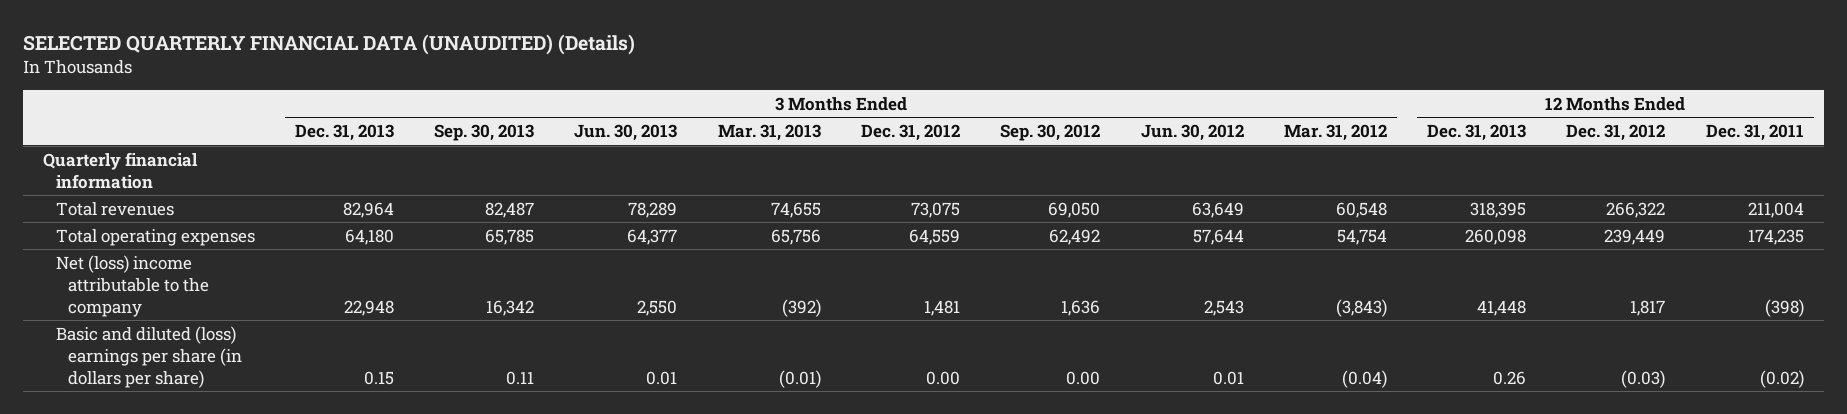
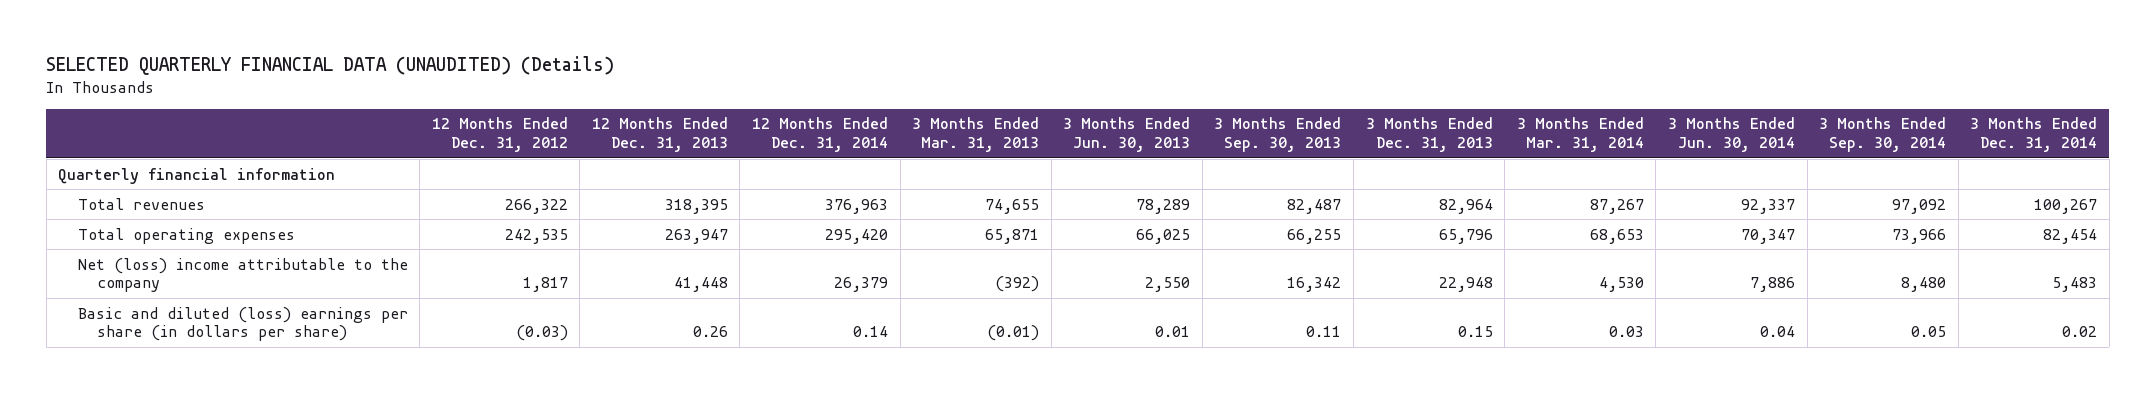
[861,123,961,141] Dec. 31, 2012 -> none
[1000,123,1101,141] Sep. 30, 2012 -> none
[1140,123,1244,141] Jun. 30, 2012 -> none
[1283,123,1387,141] Mar. 31, 2012 -> none
[1705,123,1804,141] Dec. 31, 2011 -> none
none -> [752,117,889,152] 12 Months Ended Dec. 31, 2014
none -> [1516,117,1644,152] 3 Months Ended Mar. 31, 2014
none -> [1667,117,1795,152] 3 Months Ended Jun. 30, 2014
none -> [1819,117,1947,152] 3 Months Ended Sep. 30, 2014
none -> [1970,117,2098,152] 3 Months Ended Dec. 31, 2014
[344,228,394,245] 64,180 -> [1438,228,1493,244] 65,796
[485,228,535,245] 65,785 -> [1287,228,1342,244] 66,255
[627,228,678,245] 64,377 -> [1136,228,1191,244] 66,025
[770,228,821,245] 65,756 -> [985,228,1040,244] 65,871
[1465,228,1527,245] 260,098 -> [664,228,728,244] 263,947
[1604,228,1666,245] 239,449 -> [504,228,568,244] 242,535

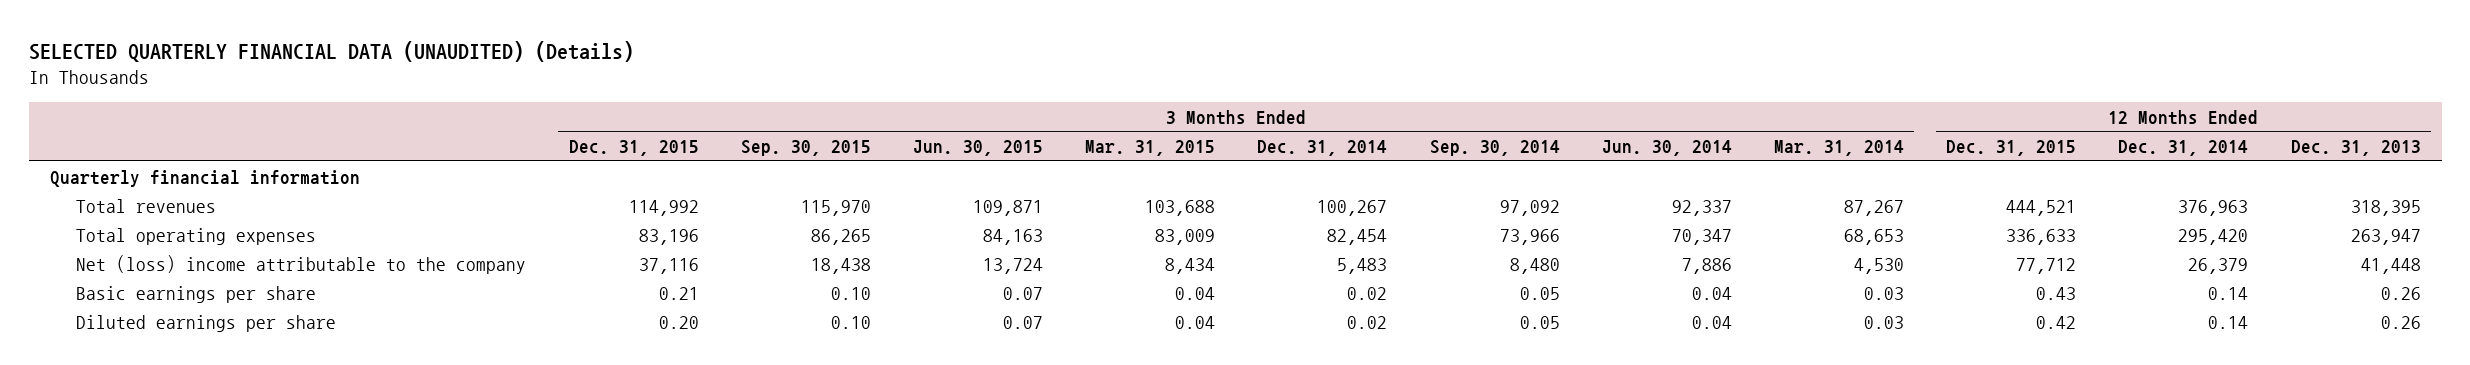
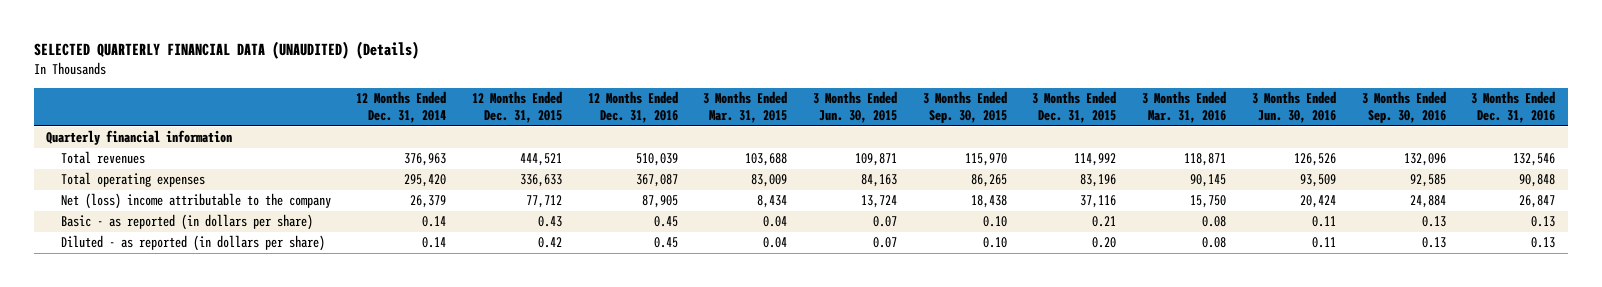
[1257,140,1388,157] Dec. 31, 2014 -> none
[1429,140,1560,157] Sep. 30, 2014 -> none
[1601,140,1732,157] Jun. 30, 2014 -> none
[1773,140,1904,157] Mar. 31, 2014 -> none
[2290,140,2421,157] Dec. 31, 2013 -> none
none -> [587,91,678,124] 12 Months Ended Dec. 31, 2016
none -> [1142,91,1227,124] 3 Months Ended Mar. 31, 2016
none -> [1251,91,1336,124] 3 Months Ended Jun. 30, 2016
none -> [1361,91,1446,124] 3 Months Ended Sep. 30, 2016
none -> [1471,91,1556,124] 3 Months Ended Dec. 31, 2016
[76,285,317,303] Basic earnings per share -> [60,214,313,231] Basic - as reported (in dollars per share)
[76,314,337,332] Diluted earnings per share -> [60,235,325,252] Diluted - as reported (in dollars per share)

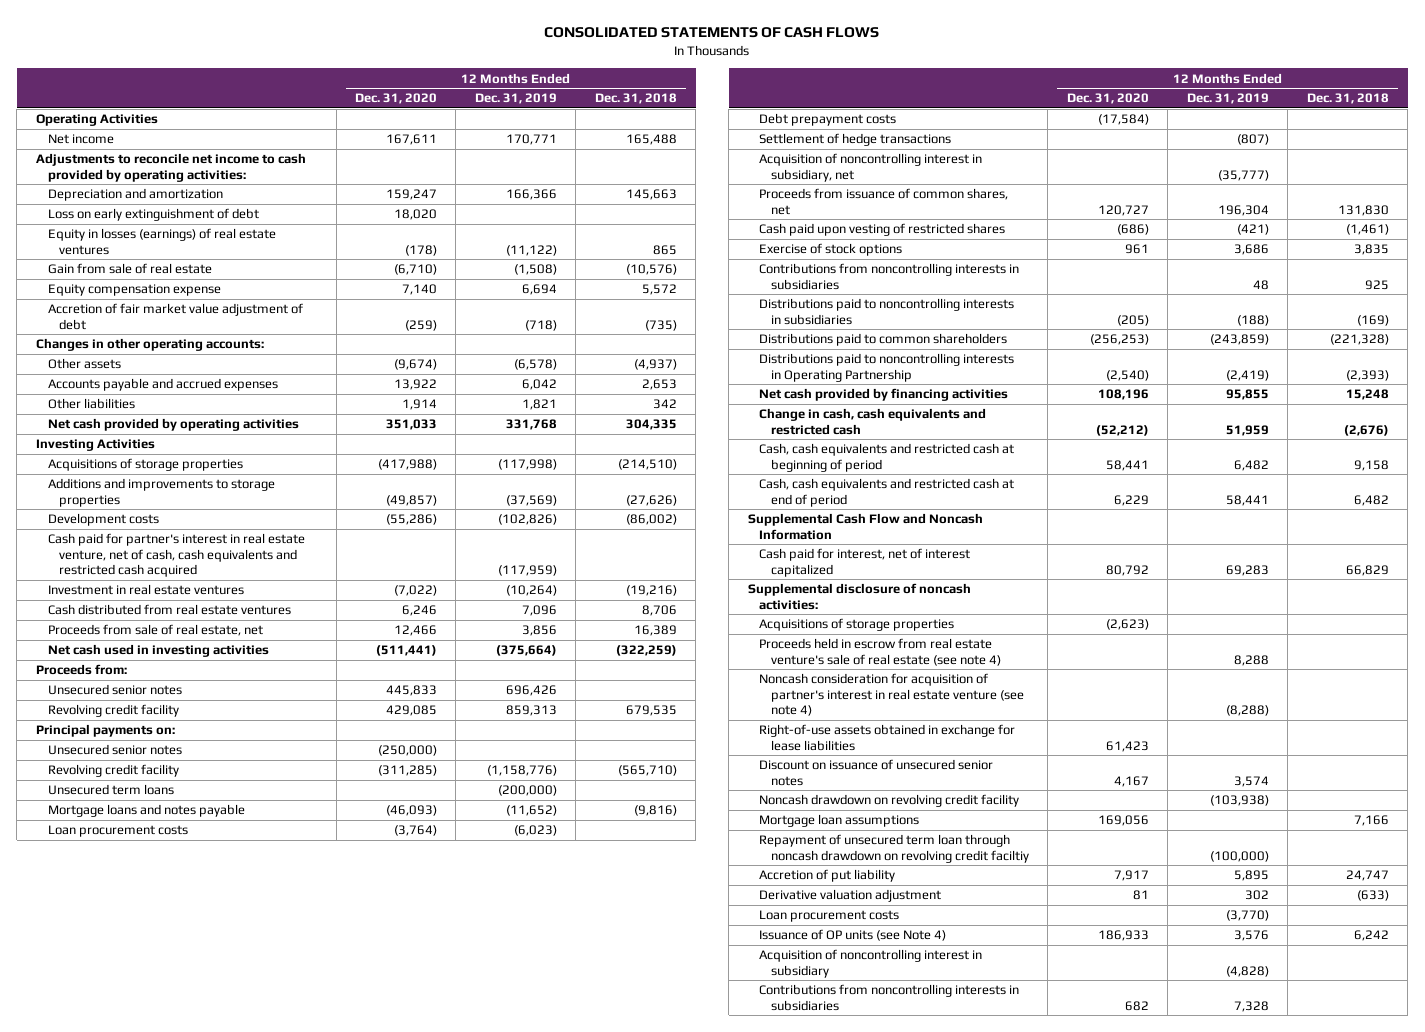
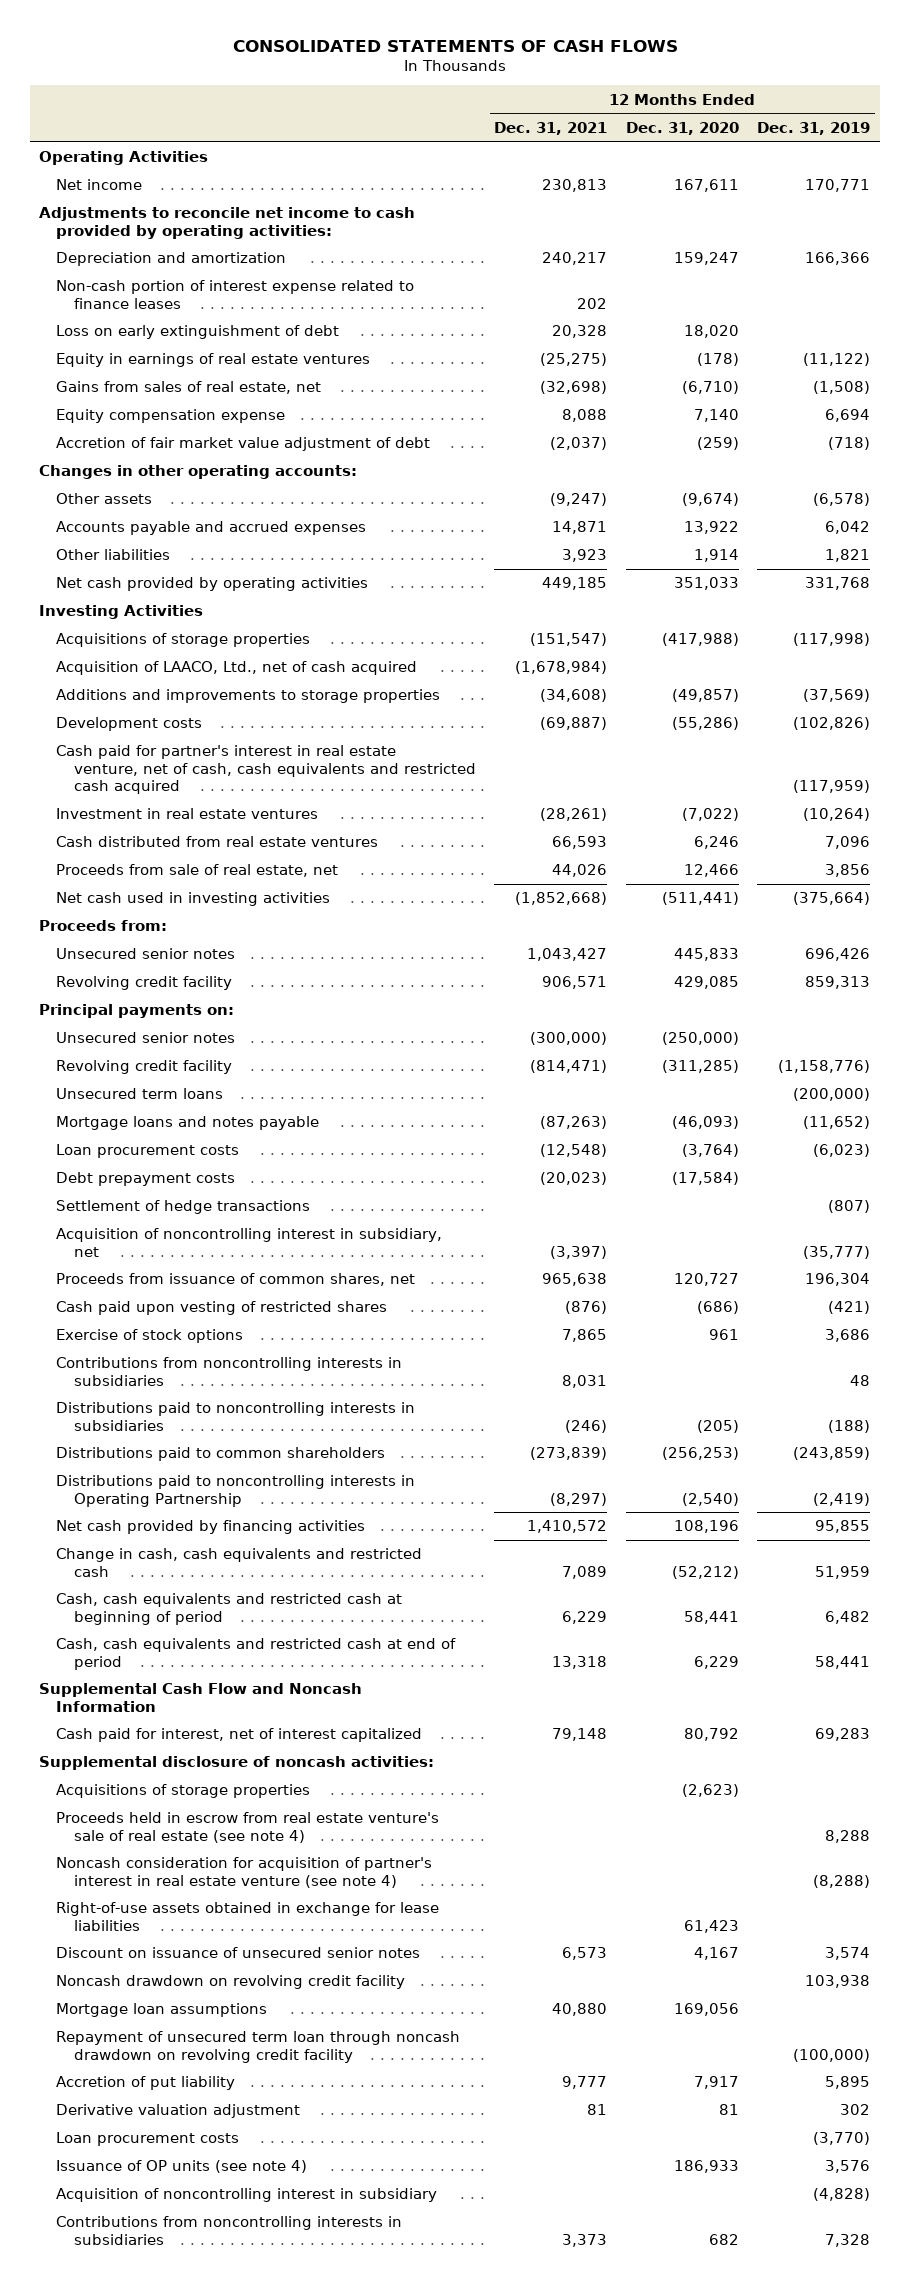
[594,93,677,105] Dec. 31, 2018 -> none
none -> [494,121,608,135] Dec. 31, 2021
none -> [56,280,415,309] Non-cash portion of interest expense related to finance leases
[47,228,276,255] Equity in losses (earnings) of real estate ventures -> [56,353,371,368] Equity in earnings of real estate ventures
[47,263,212,275] Gain from sale of real estate -> [56,381,322,395] Gains from sales of real estate, net
none -> [56,661,418,676] Acquisition of LAACO, Ltd., net of cash acquired
[1209,795,1269,807] (103,938) -> [805,1975,871,1989] 103,938
[759,834,1029,863] Repayment of unsecured term loan through noncash drawdown on revolving credit faciltiy -> [56,2031,461,2063] Repayment of unsecured term loan through noncash drawdown on revolving credit facility
[759,929,947,942] Issuance of OP units (see Note 4) -> [56,2160,308,2174] Issuance of OP units (see note 4)

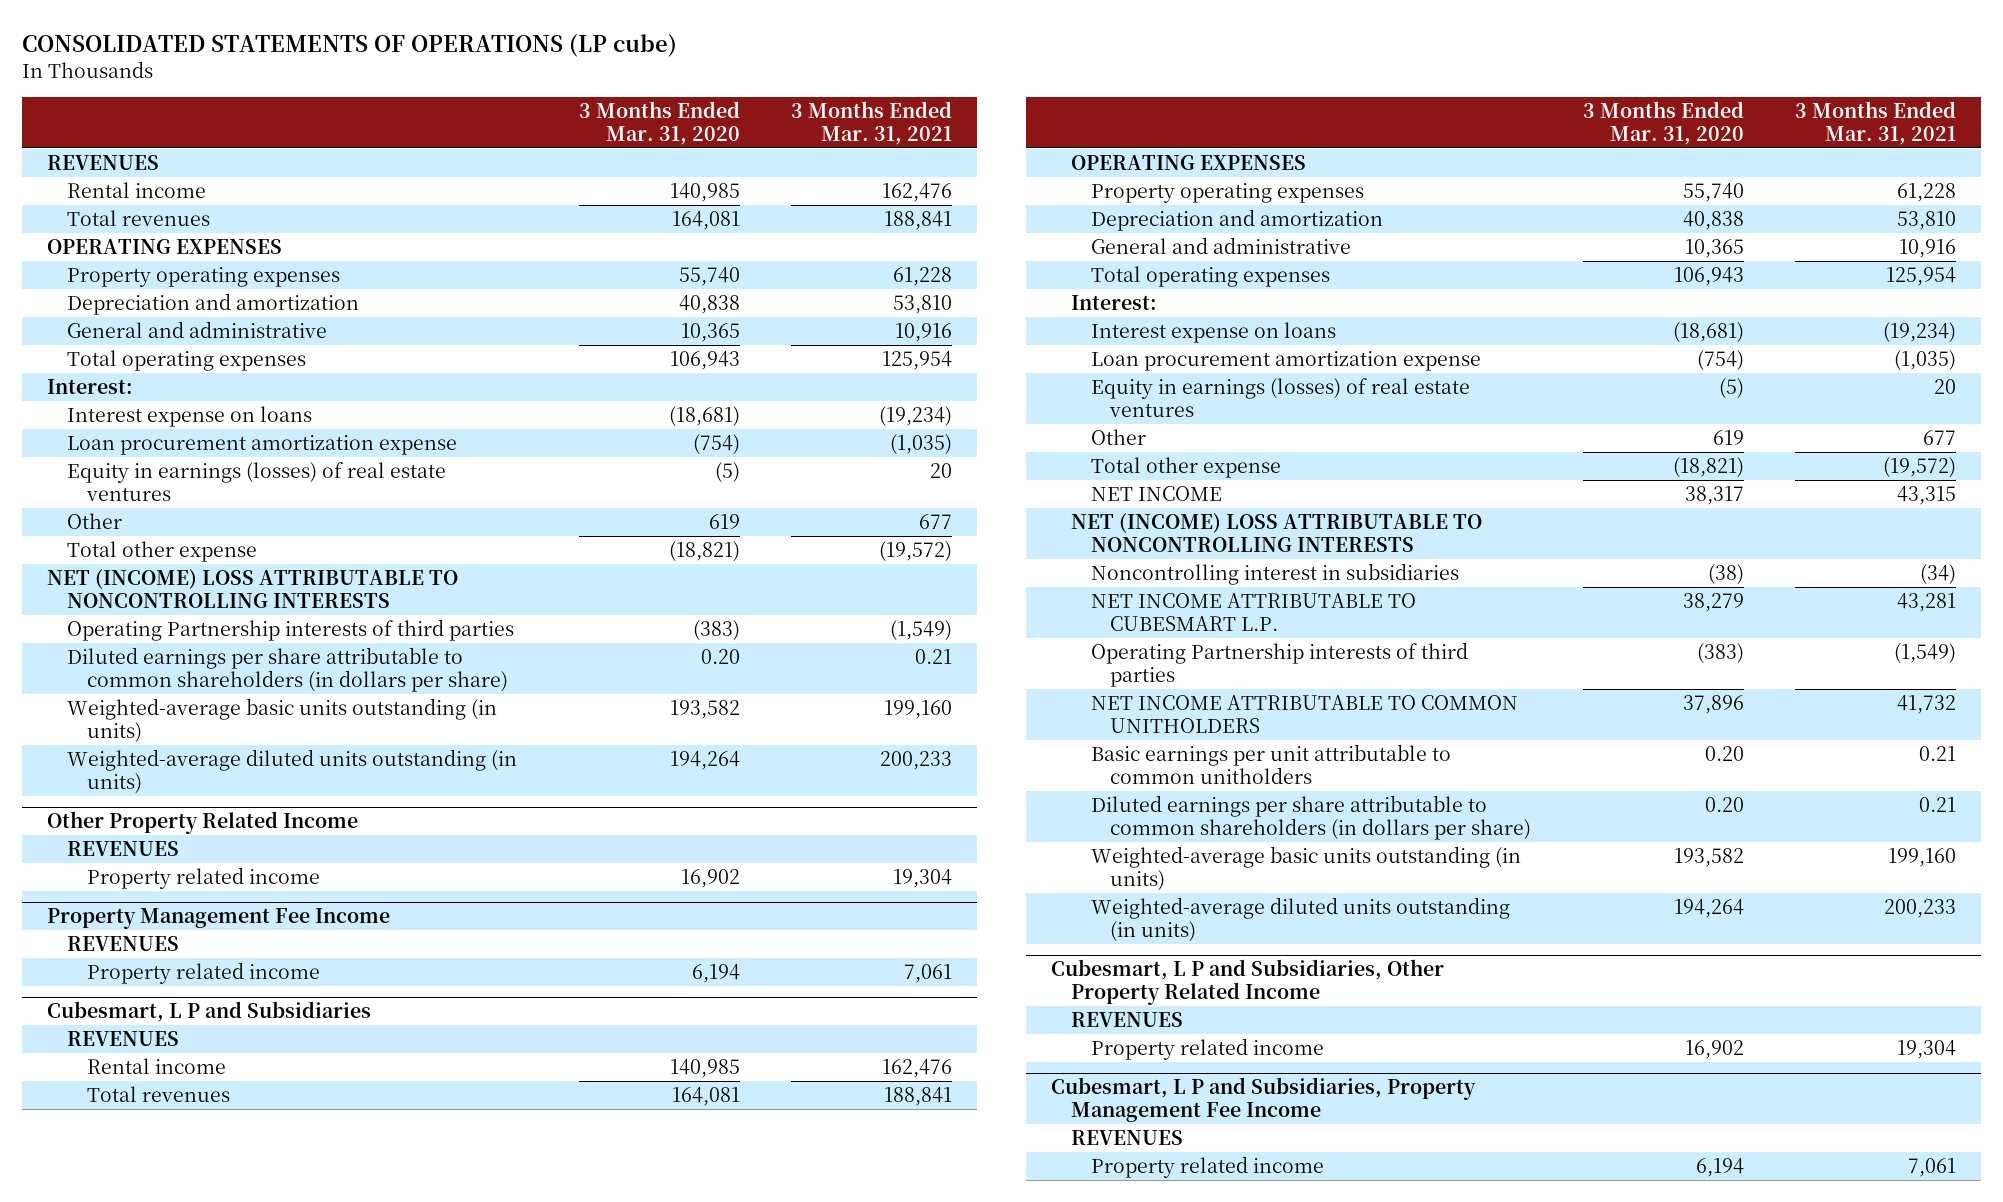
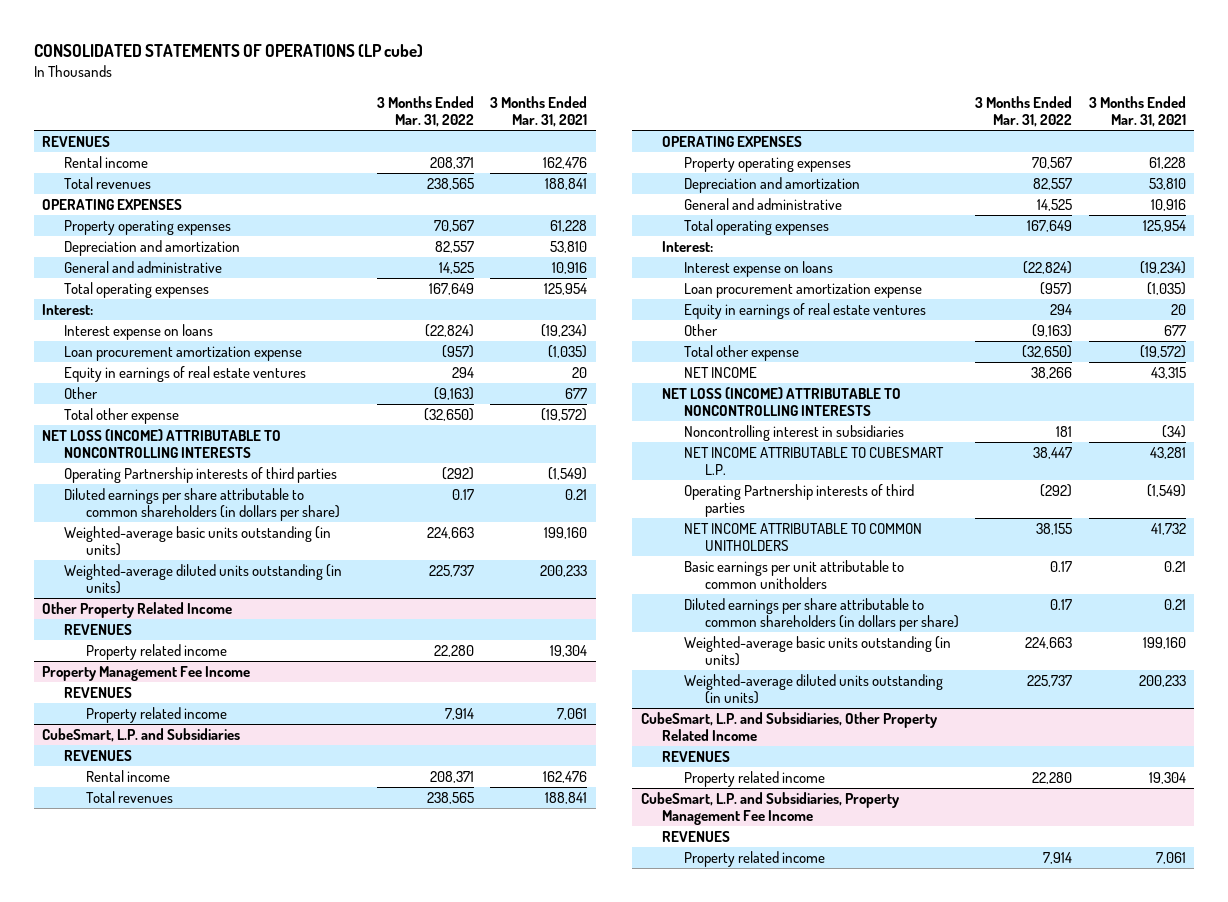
[578,101,740,145] 3 Months Ended Mar. 31, 2020 -> none
none -> [377,96,475,128] 3 Months Ended Mar. 31, 2022
[67,462,447,501] Equity in earnings (losses) of real estate ventures -> [63,366,306,383] Equity in earnings of real estate ventures
[47,569,459,608] NET (INCOME) LOSS ATTRIBUTABLE TO NONCONTROLLING INTERESTS -> [42,429,282,459] NET LOSS (INCOME) ATTRIBUTABLE TO NONCONTROLLING INTERESTS
[47,1001,372,1023] Cubesmart, L P and Subsidiaries -> [42,728,241,743] CubeSmart, L.P. and Subsidiaries
[1090,378,1470,417] Equity in earnings (losses) of real estate ventures -> [683,303,926,320] Equity in earnings of real estate ventures
[1071,513,1483,552] NET (INCOME) LOSS ATTRIBUTABLE TO NONCONTROLLING INTERESTS -> [662,387,902,417] NET LOSS (INCOME) ATTRIBUTABLE TO NONCONTROLLING INTERESTS
[1051,959,1445,1006] Cubesmart, L P and Subsidiaries, Other Property Related Income -> [640,712,938,742] CubeSmart, L.P. and Subsidiaries, Other Property Related Income
[1051,1077,1477,1123] Cubesmart, L P and Subsidiaries, Property Management Fee Income -> [640,792,900,826] CubeSmart, L.P. and Subsidiaries, Property Management Fee Income

